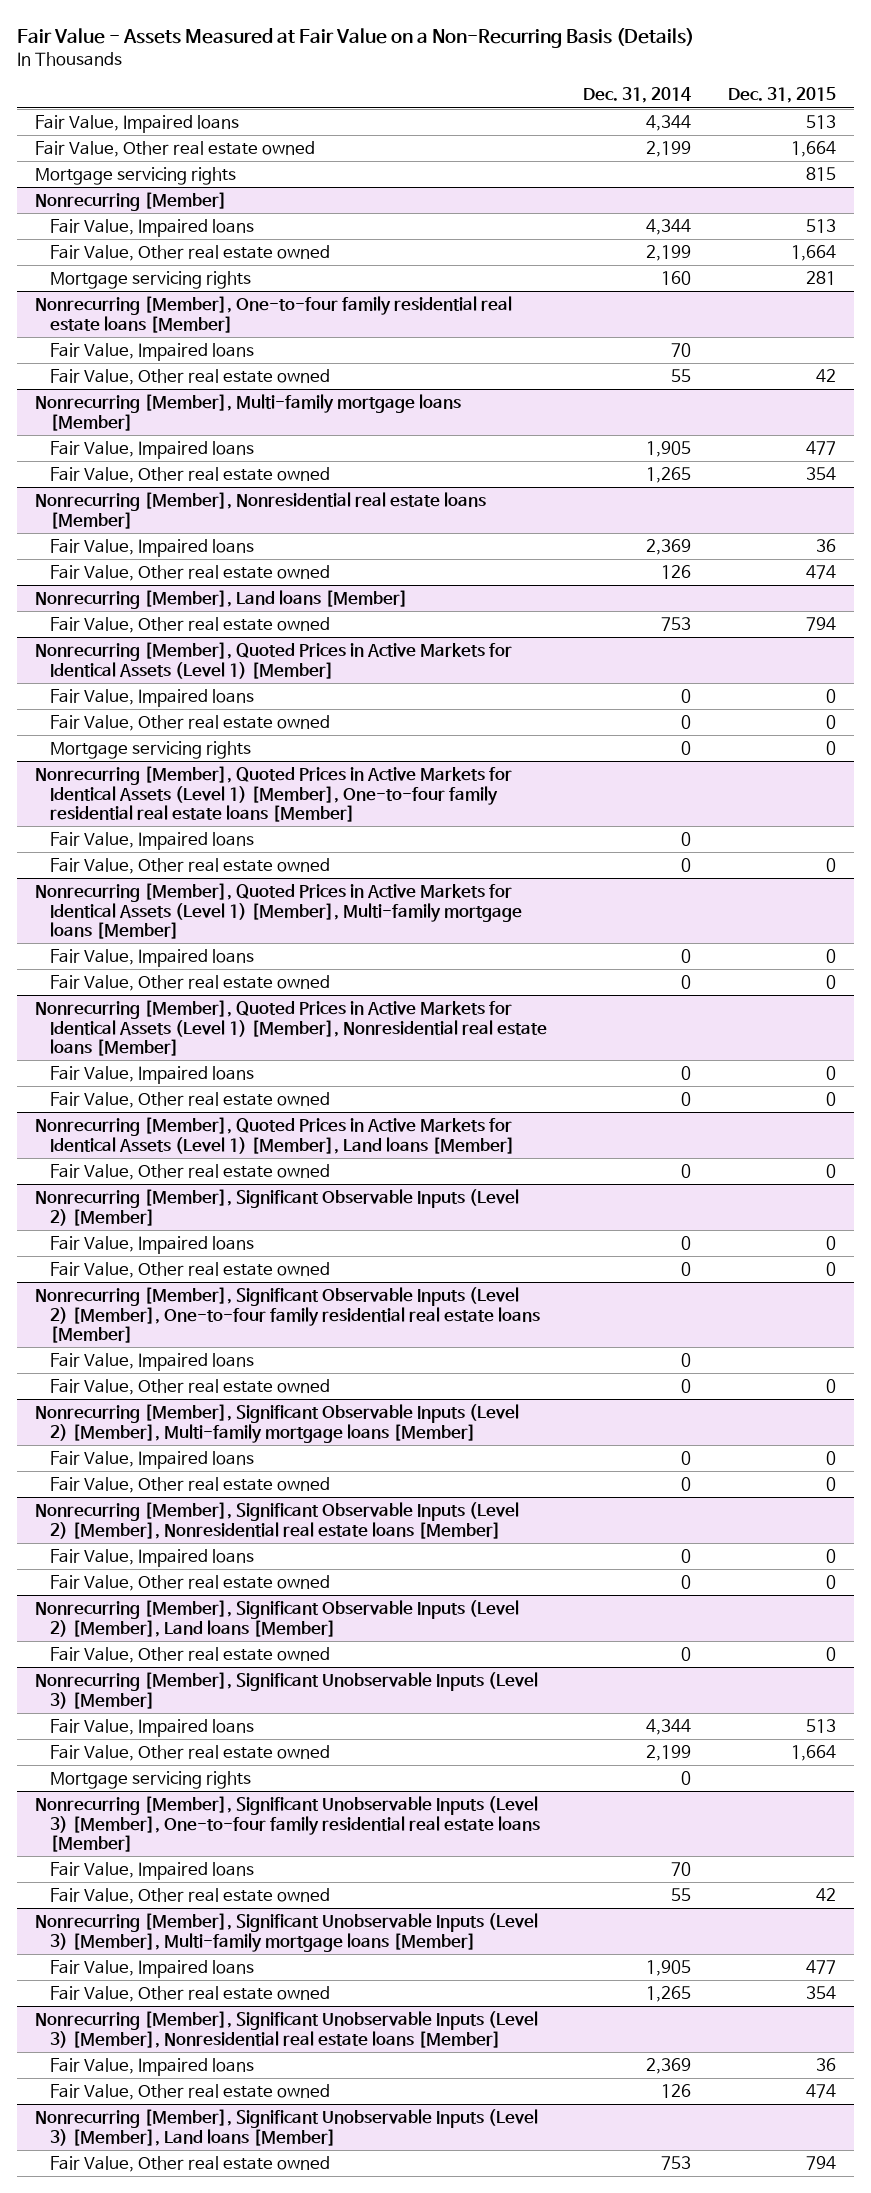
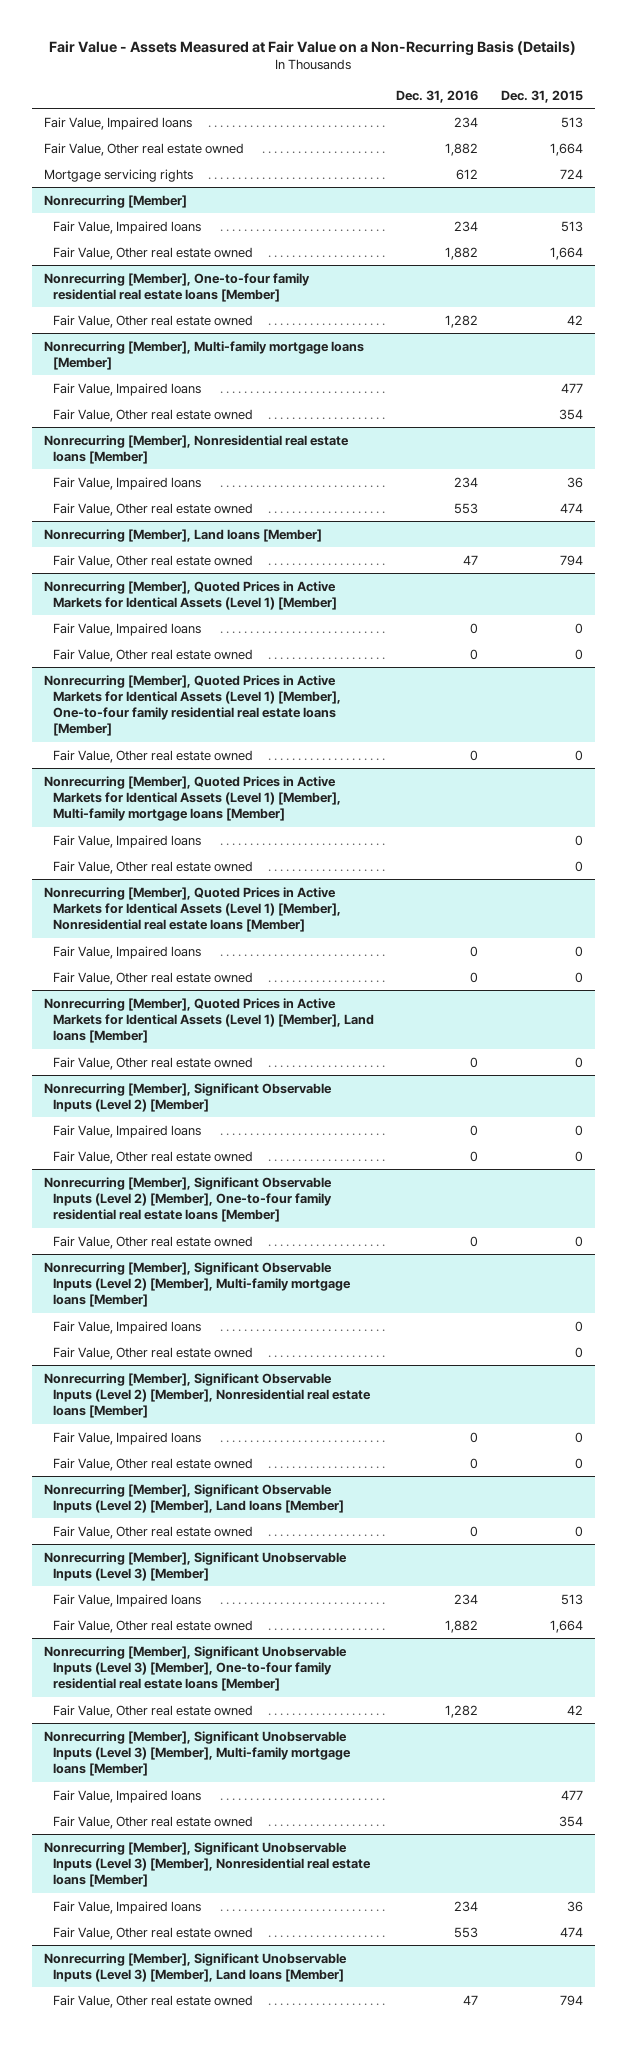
[583,87,692,104] Dec. 31, 2014 -> none
none -> [396,89,479,103] Dec. 31, 2016
[805,166,836,181] 815 -> [560,168,584,179] 724
[49,270,251,289] Mortgage servicing rights -> none
[49,342,254,361] Fair Value, Impaired loans -> none
[49,740,251,759] Mortgage servicing rights -> none
[49,831,254,850] Fair Value, Impaired loans -> none
[49,1352,254,1371] Fair Value, Impaired loans -> none
[49,1770,251,1789] Mortgage servicing rights -> none
[49,1861,254,1880] Fair Value, Impaired loans -> none

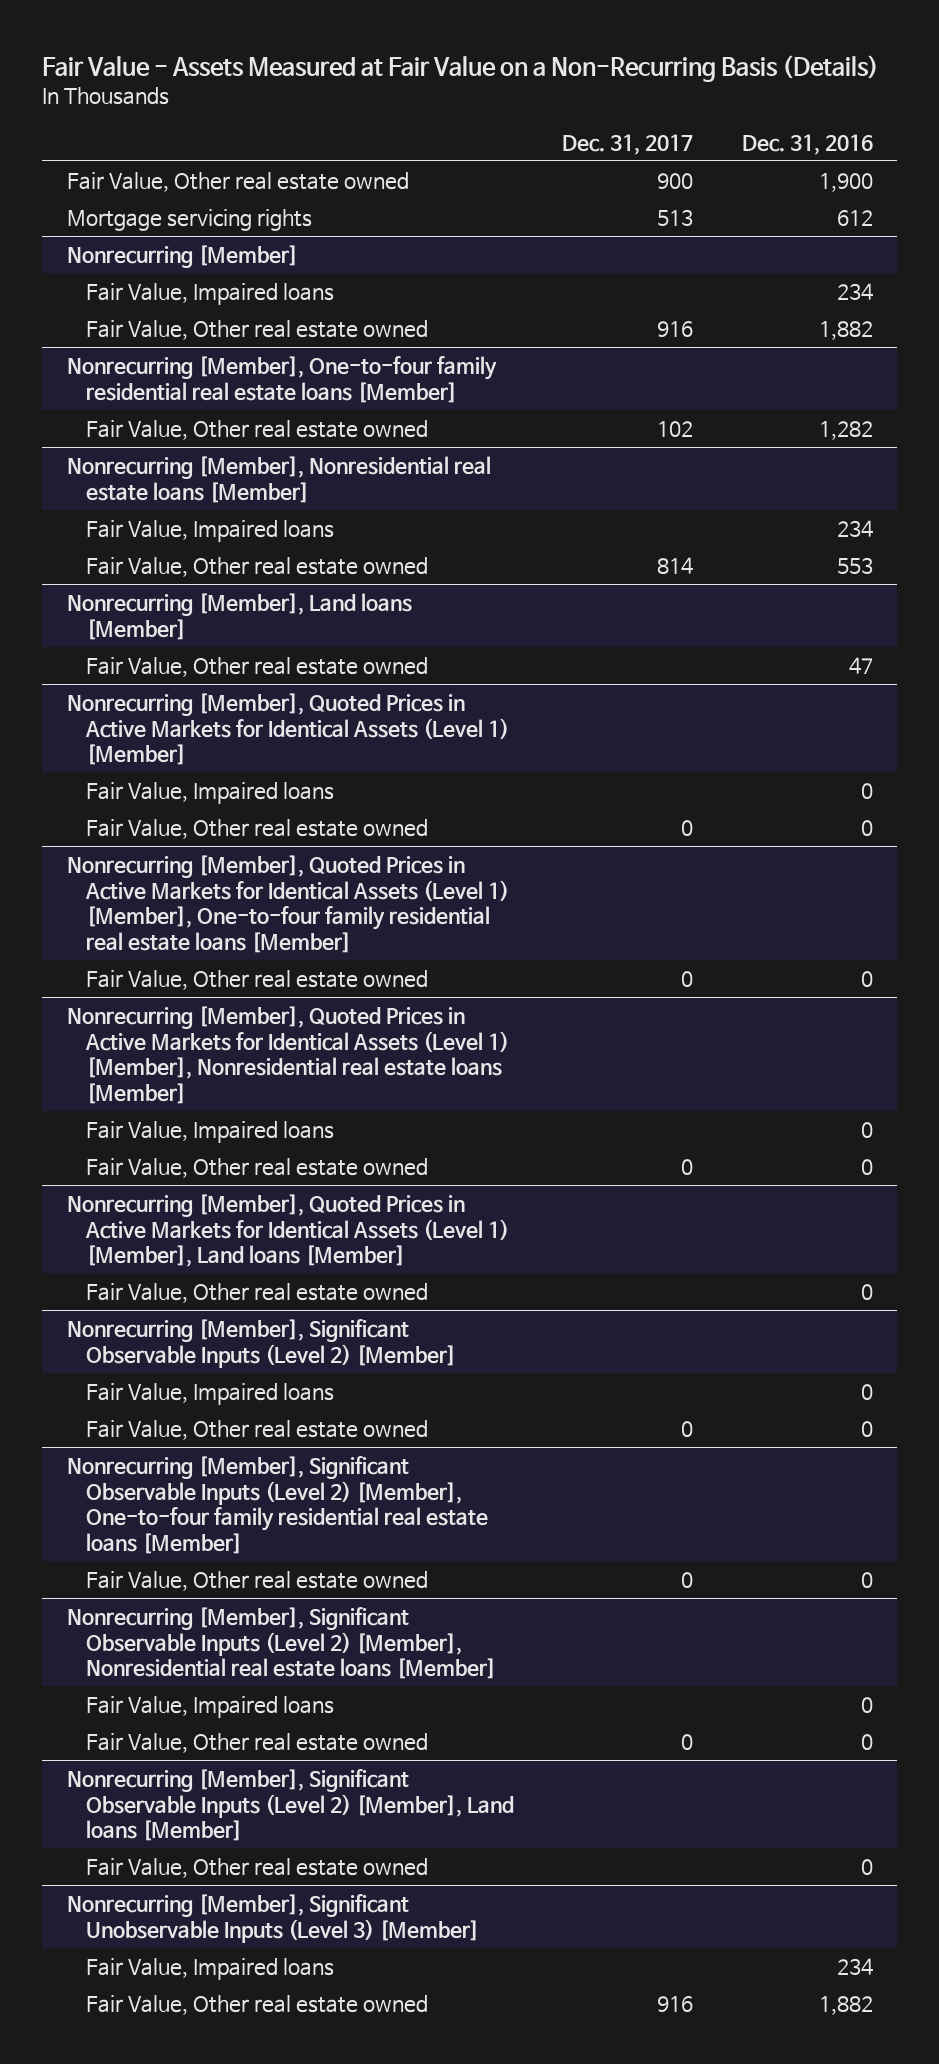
[501,89,584,103] Dec. 31, 2015 -> none
none -> [562,133,694,155] Dec. 31, 2017
[43,116,192,130] Fair Value, Impaired loans -> none
[445,142,479,156] 1,882 -> [818,173,873,193] 1,900
[43,340,364,370] Nonrecurring [Member], Multi-family mortgage loans [Member] -> none
[52,382,201,396] Fair Value, Impaired loans -> none
[52,408,253,422] Fair Value, Other real estate owned -> none
[43,775,341,822] Nonrecurring [Member], Quoted Prices in Active Markets for Identical Assets (Level 1) [Member], Multi-family mortgage loans [Member] -> none
[52,834,201,848] Fair Value, Impaired loans -> none
[52,860,253,874] Fair Value, Other real estate owned -> none
[43,1261,351,1308] Nonrecurring [Member], Significant Observable Inputs (Level 2) [Member], Multi-family mortgage loans [Member] -> none
[52,1320,201,1334] Fair Value, Impaired loans -> none
[52,1346,253,1360] Fair Value, Other real estate owned -> none
[43,1645,347,1692] Nonrecurring [Member], Significant Unobservable Inputs (Level 3) [Member], One-to-four family residential real estate loans [Member] -> none
[52,1704,253,1718] Fair Value, Other real estate owned -> none
[43,1730,351,1777] Nonrecurring [Member], Significant Unobservable Inputs (Level 3) [Member], Multi-family mortgage loans [Member] -> none
[52,1789,201,1803] Fair Value, Impaired loans -> none
[52,1815,253,1829] Fair Value, Other real estate owned -> none
[43,1841,371,1888] Nonrecurring [Member], Significant Unobservable Inputs (Level 3) [Member], Nonresidential real estate loans [Member] -> none
[52,1900,201,1914] Fair Value, Impaired loans -> none
[52,1926,253,1940] Fair Value, Other real estate owned -> none
[43,1952,347,1982] Nonrecurring [Member], Significant Unobservable Inputs (Level 3) [Member], Land loans [Member] -> none
[52,1994,253,2008] Fair Value, Other real estate owned -> none

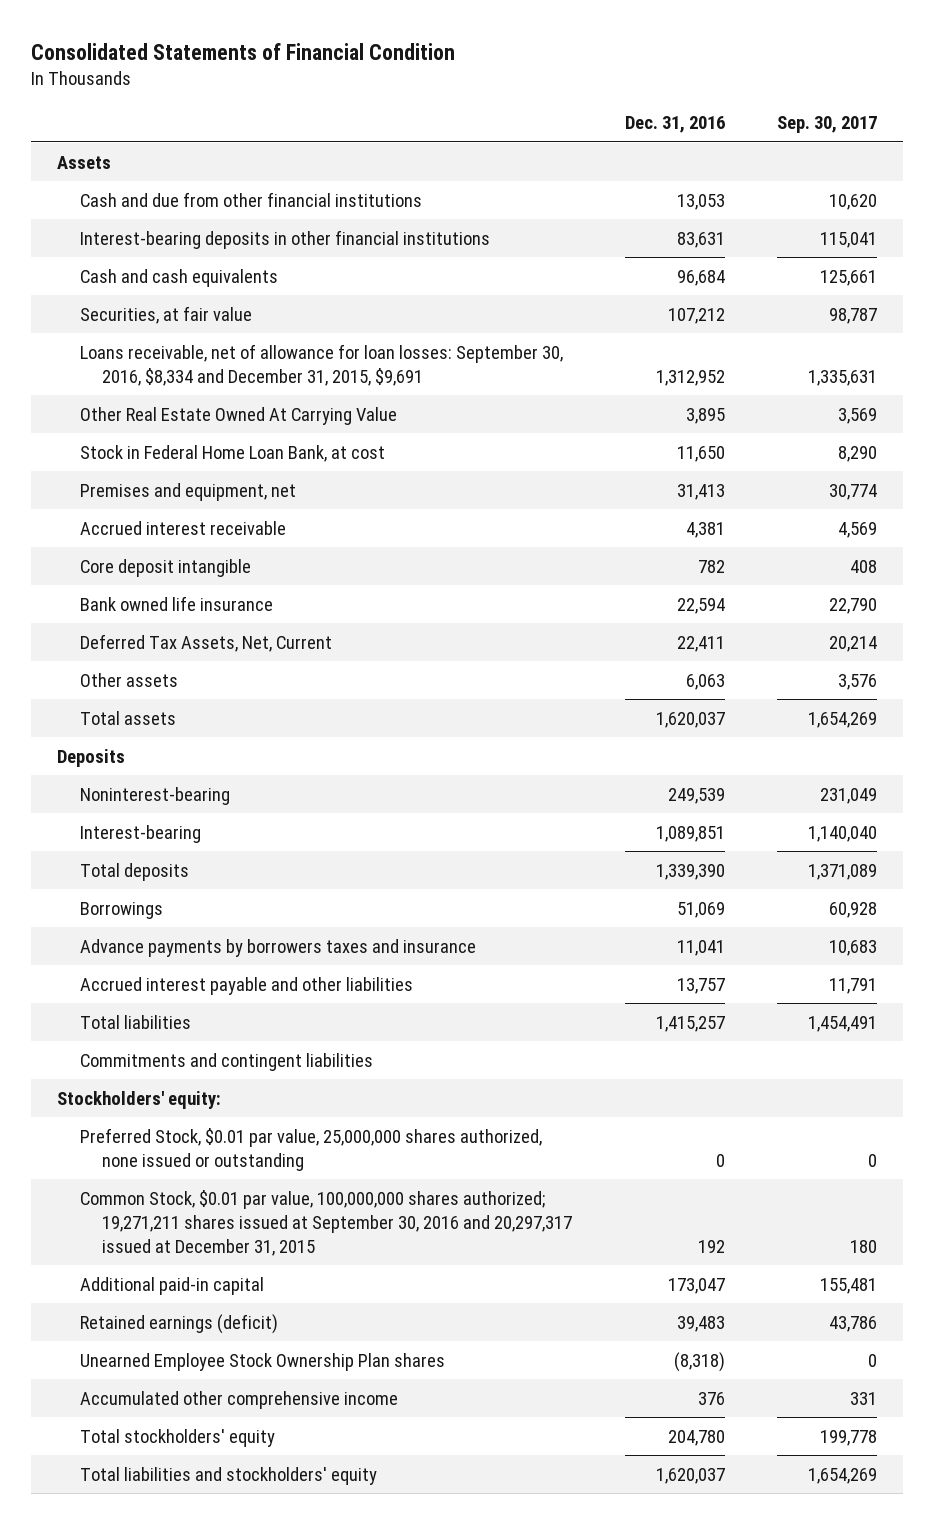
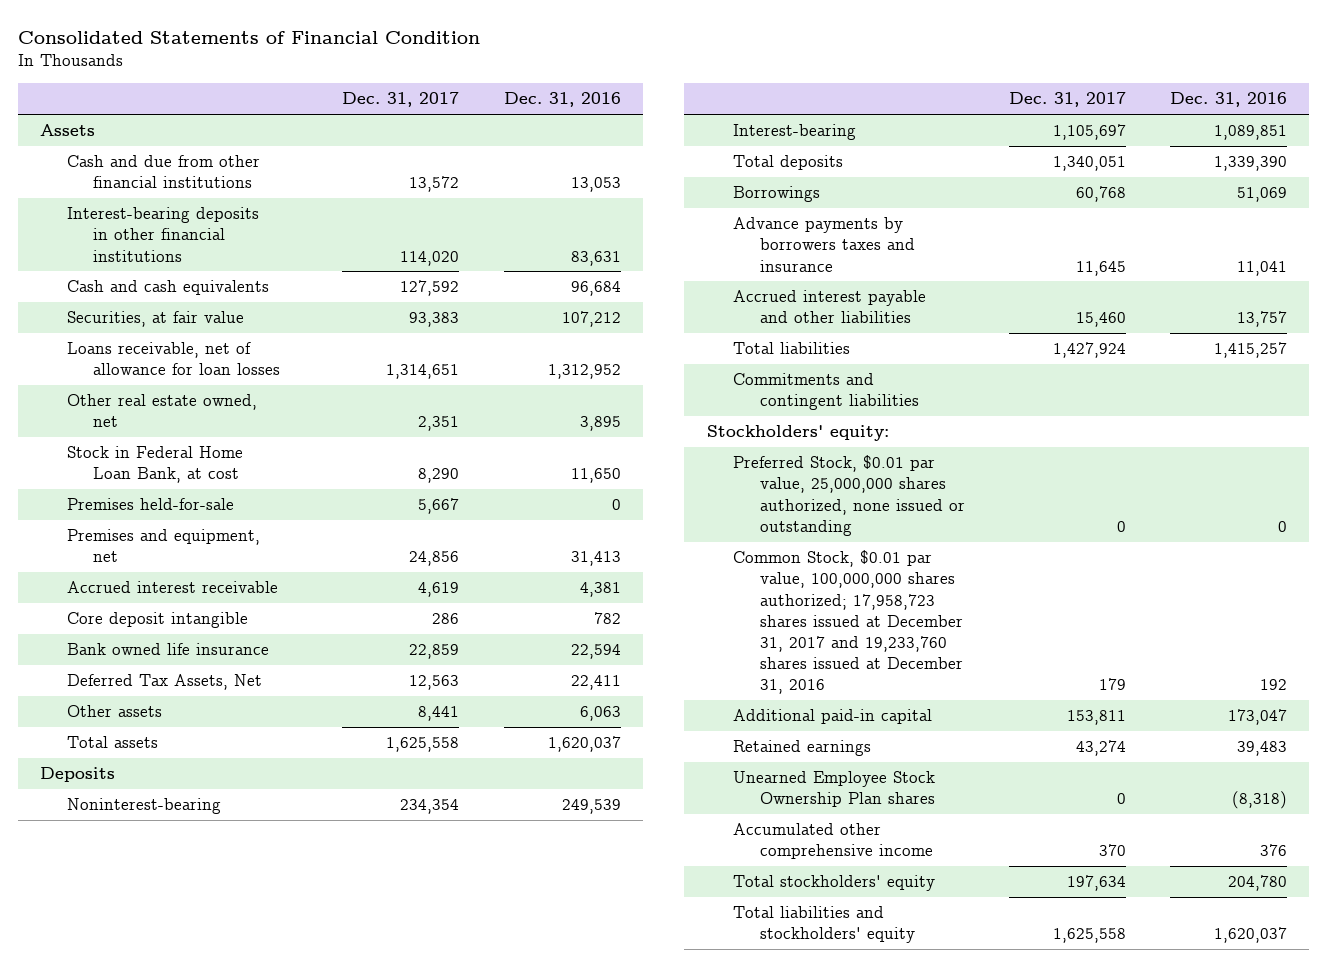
[777,116,878,134] Sep. 30, 2017 -> none
none -> [342,92,460,108] Dec. 31, 2017
[79,343,563,386] Loans receivable, net of allowance for loan losses: September 30, 2016, $8,334 and December 31, 2015, $9,691 -> [66,342,281,376] Loans receivable, net of allowance for loan losses
[79,406,397,425] Other Real Estate Owned At Carrying Value -> [66,394,257,428] Other real estate owned, net
none -> [66,498,234,511] Premises held-for-sale
[79,633,332,652] Deferred Tax Assets, Net, Current -> [66,674,262,691] Deferred Tax Assets, Net
[79,1189,573,1256] Common Stock, $0.01 par value, 100,000,000 shares authorized; 19,271,211 shares issued at September 30, 2016 and 20,297,317 issued at December 31, 2015 -> [733,550,963,695] Common Stock, $0.01 par value, 100,000,000 shares authorized; 17,958,723 shares issued at December 31, 2017 and 19,233,760 shares issued at December 31, 2016
[79,1313,278,1334] Retained earnings (deficit) -> [733,740,872,757] Retained earnings

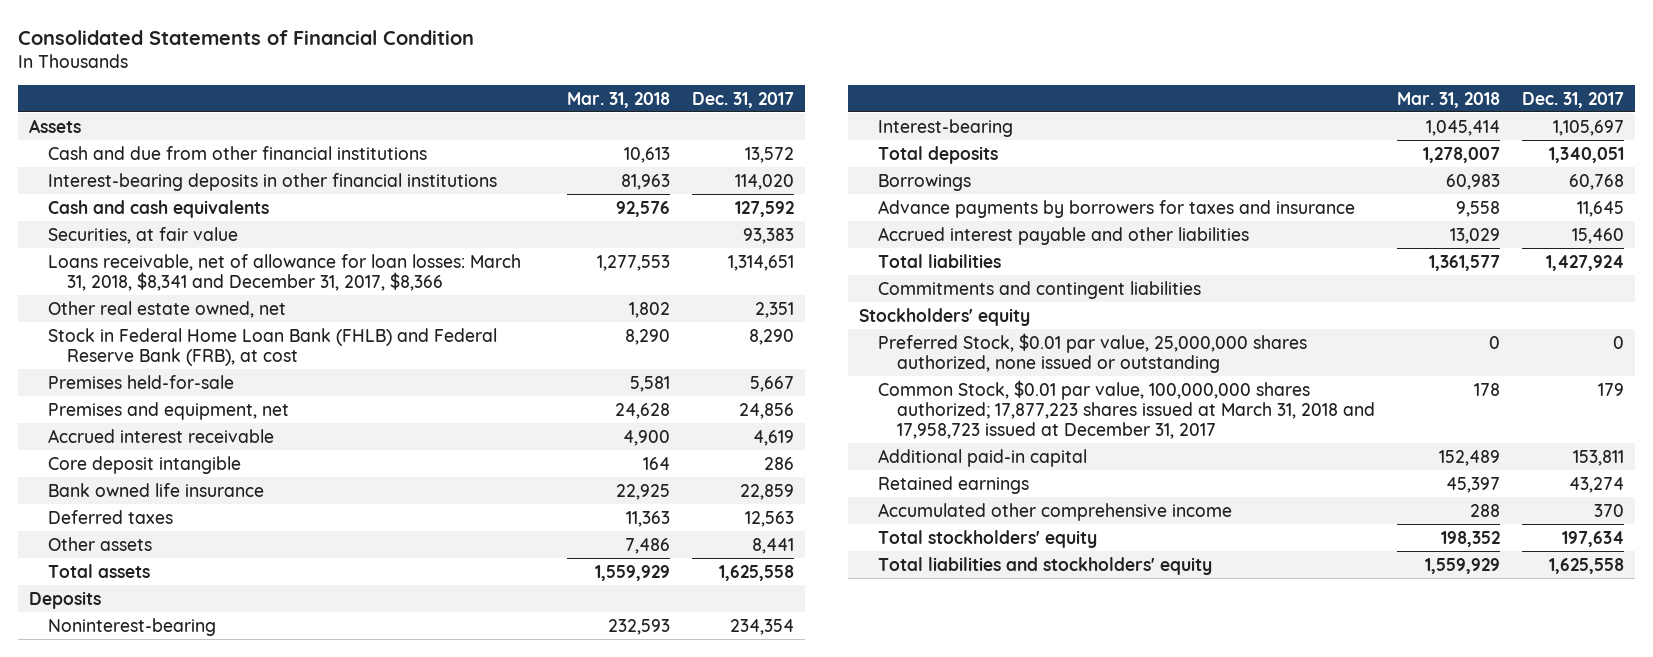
[503,92,621,108] Dec. 31, 2016 -> none
none -> [566,91,670,108] Mar. 31, 2018
[66,342,281,376] Loans receivable, net of allowance for loan losses -> [47,253,521,291] Loans receivable, net of allowance for loan losses: March 31, 2018, $8,341 and December 31, 2017, $8,366
[66,446,243,484] Stock in Federal Home Loan Bank, at cost -> [47,327,497,366] Stock in Federal Home Loan Bank (FHLB) and Federal Reserve Bank (FRB), at cost
[66,674,262,691] Deferred Tax Assets, Net -> [47,509,173,524] Deferred taxes
[733,217,915,272] Advance payments by borrowers taxes and insurance -> [878,199,1356,218] Advance payments by borrowers for taxes and insurance
[706,425,889,442] Stockholders' equity: -> [859,307,1031,326] Stockholders' equity
[733,550,963,695] Common Stock, $0.01 par value, 100,000,000 shares authorized; 17,958,723 shares issued at December 31, 2017 and 19,233,760 shares issued at December 31, 2016 -> [878,379,1376,440] Common Stock, $0.01 par value, 100,000,000 shares authorized; 17,877,223 shares issued at March 31, 2018 and 17,958,723 issued at December 31, 2017
[733,771,936,808] Unearned Employee Stock Ownership Plan shares -> none

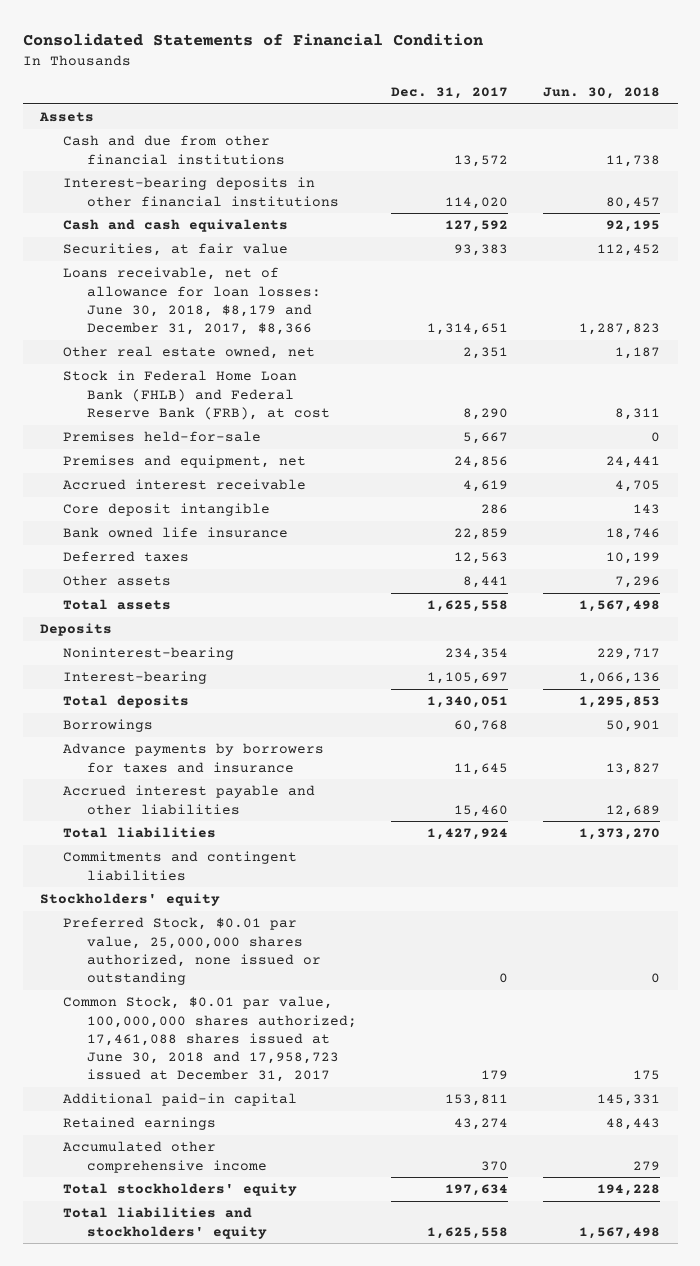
[566,91,670,108] Mar. 31, 2018 -> none
none -> [543,86,661,99] Jun. 30, 2018
[47,253,521,291] Loans receivable, net of allowance for loan losses: March 31, 2018, $8,341 and December 31, 2017, $8,366 -> [63,267,321,336] Loans receivable, net of allowance for loan losses: June 30, 2018, $8,179 and December 31, 2017, $8,366
[878,379,1376,440] Common Stock, $0.01 par value, 100,000,000 shares authorized; 17,877,223 shares issued at March 31, 2018 and 17,958,723 issued at December 31, 2017 -> [63,996,357,1083] Common Stock, $0.01 par value, 100,000,000 shares authorized; 17,461,088 shares issued at June 30, 2018 and 17,958,723 issued at December 31, 2017

